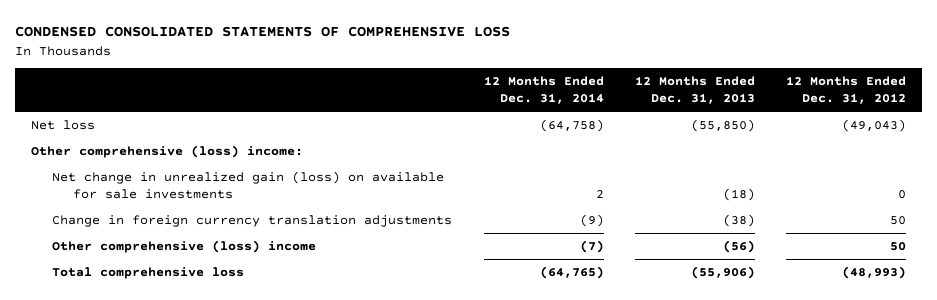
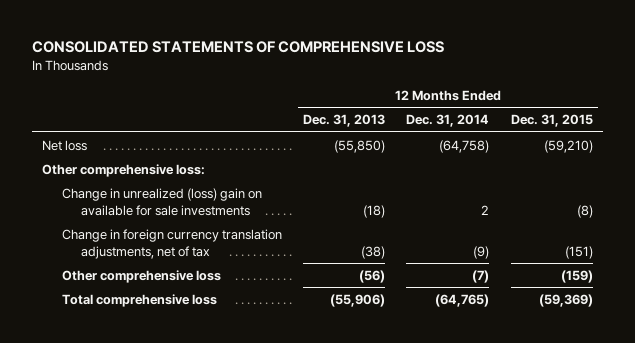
[15,26,511,38] CONDENSED CONSOLIDATED STATEMENTS OF COMPREHENSIVE LOSS -> [31,41,444,54] CONSOLIDATED STATEMENTS OF COMPREHENSIVE LOSS
[786,76,907,105] 12 Months Ended Dec. 31, 2012 -> none
none -> [510,114,593,128] Dec. 31, 2015
[30,144,303,158] Other comprehensive (loss) income: -> [42,163,206,177] Other comprehensive loss:
[52,170,445,199] Net change in unrealized gain (loss) on available for sale investments -> [61,187,262,216] Change in unrealized (loss) gain on available for sale investments
[52,214,453,227] Change in foreign currency translation adjustments -> [61,228,282,259] Change in foreign currency translation adjustments, net of tax
[52,239,317,253] Other comprehensive (loss) income -> [61,269,221,283] Other comprehensive loss

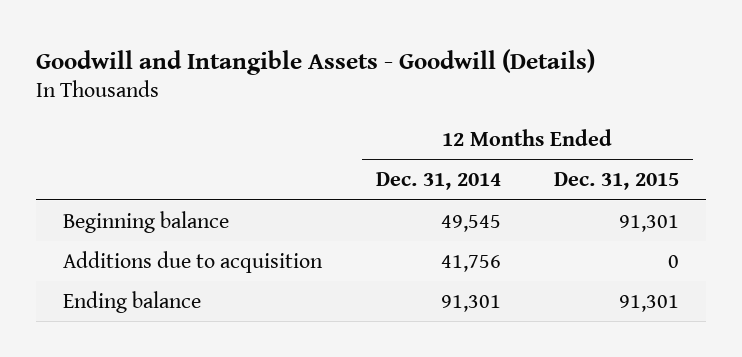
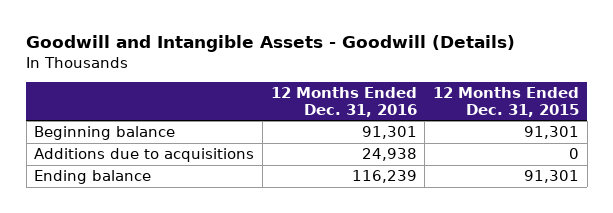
[375,172,501,191] Dec. 31, 2014 -> none
none -> [270,86,417,117] 12 Months Ended Dec. 31, 2016
[62,250,323,273] Additions due to acquisition -> [34,148,255,163] Additions due to acquisitions

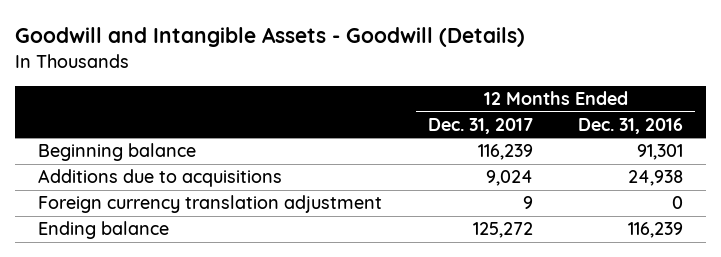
[432,86,579,117] 12 Months Ended Dec. 31, 2015 -> none
none -> [427,118,533,135] Dec. 31, 2017
none -> [37,195,382,214] Foreign currency translation adjustment

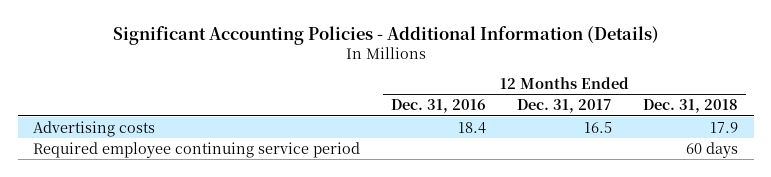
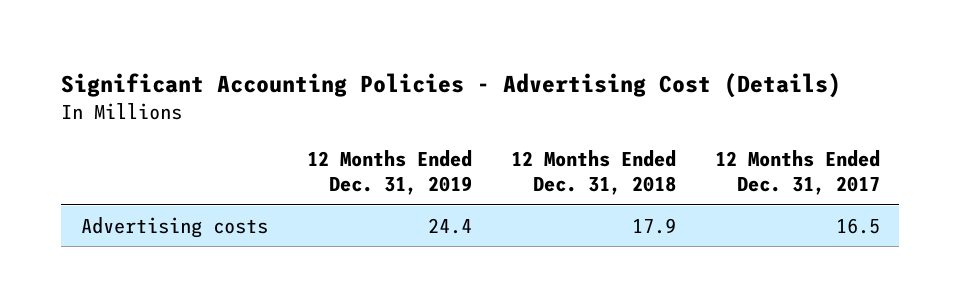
[112,25,659,45] Significant Accounting Policies - Additional Information (Details) -> [61,72,842,98] Significant Accounting Policies - Advertising Cost (Details)
[391,99,487,114] Dec. 31, 2016 -> none
none -> [306,149,472,196] 12 Months Ended Dec. 31, 2019
[33,141,361,158] Required employee continuing service period -> none

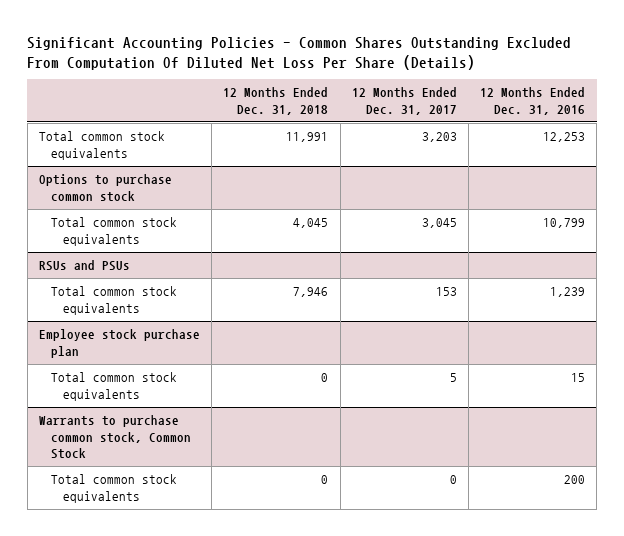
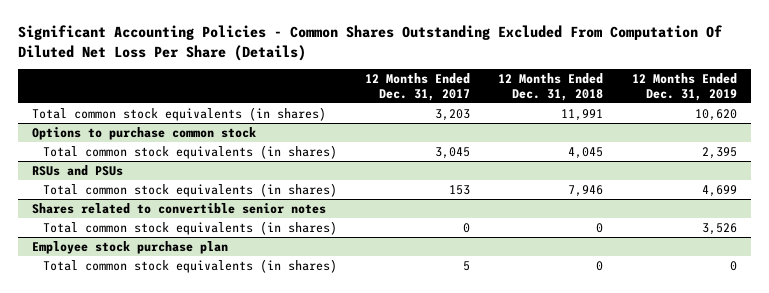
[480,87,586,115] 12 Months Ended Dec. 31, 2016 -> none
none -> [631,72,737,102] 12 Months Ended Dec. 31, 2019
[39,131,166,160] Total common stock equivalents -> [31,106,326,121] Total common stock equivalents (in shares)
[50,217,177,246] Total common stock equivalents -> [42,144,337,159] Total common stock equivalents (in shares)
[50,286,177,315] Total common stock equivalents -> [42,182,337,197] Total common stock equivalents (in shares)
none -> [31,202,326,214] Shares related to convertible senior notes
none -> [42,220,337,235] Total common stock equivalents (in shares)
[39,415,191,460] Warrants to purchase common stock, Common Stock -> none
[50,474,177,503] Total common stock equivalents -> none
[50,372,177,401] Total common stock equivalents -> [42,258,337,273] Total common stock equivalents (in shares)

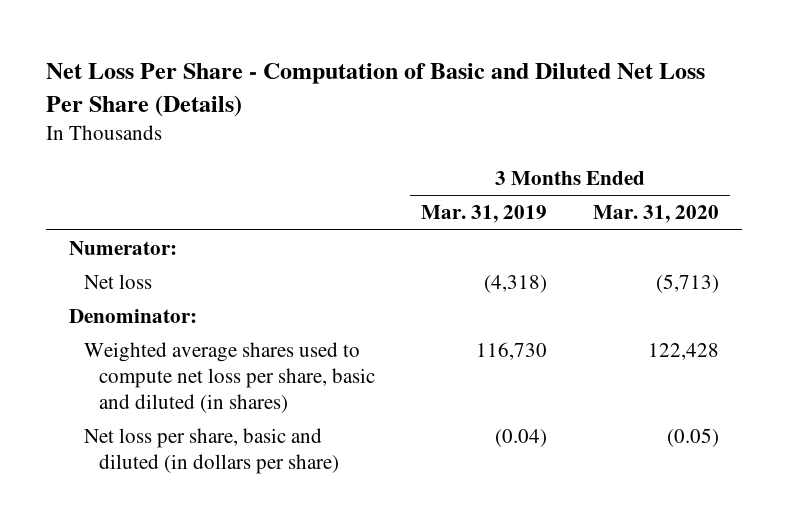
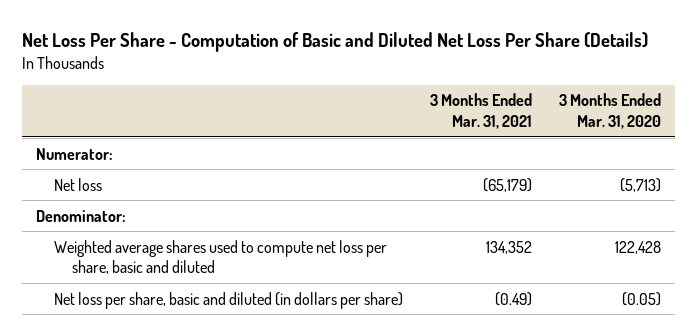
[421,205,548,224] Mar. 31, 2019 -> none
none -> [430,93,533,129] 3 Months Ended Mar. 31, 2021
[84,342,376,413] Weighted average shares used to compute net loss per share, basic and diluted (in shares) -> [53,239,387,275] Weighted average shares used to compute net loss per share, basic and diluted

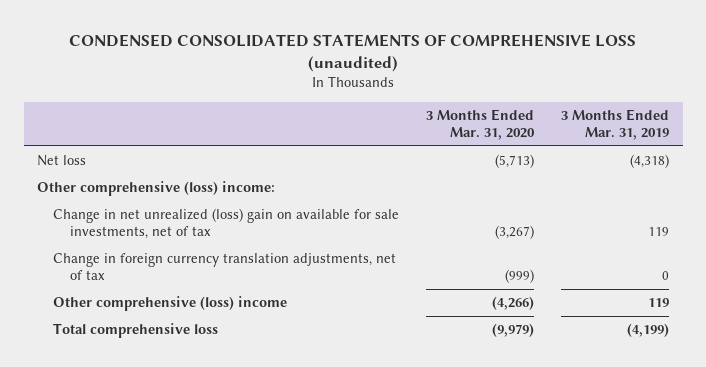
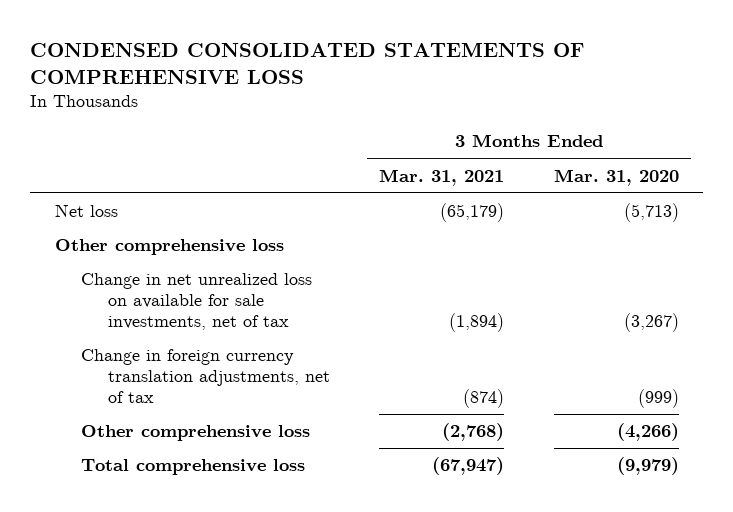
[69,33,637,73] CONDENSED CONSOLIDATED STATEMENTS OF COMPREHENSIVE LOSS (unaudited) -> [29,41,584,84] CONDENSED CONSOLIDATED STATEMENTS OF COMPREHENSIVE LOSS
[561,109,670,141] 3 Months Ended Mar. 31, 2019 -> none
none -> [379,168,505,186] Mar. 31, 2021
[36,181,275,197] Other comprehensive (loss) income: -> [54,239,284,256] Other comprehensive loss
[53,208,400,240] Change in net unrealized (loss) gain on available for sale investments, net of tax -> [81,273,313,330] Change in net unrealized loss on available for sale investments, net of tax
[53,296,288,312] Other comprehensive (loss) income -> [81,425,311,442] Other comprehensive loss

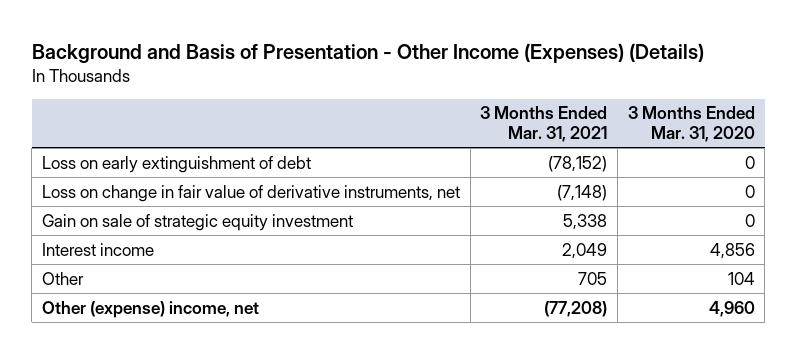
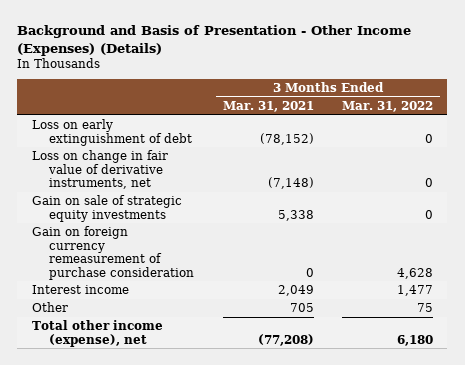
[627,106,755,143] 3 Months Ended Mar. 31, 2020 -> none
none -> [342,100,434,112] Mar. 31, 2022
[42,213,354,231] Gain on sale of strategic equity investment -> [31,195,182,222] Gain on sale of strategic equity investments
none -> [31,226,195,280] Gain on foreign currency remeasurement of purchase consideration
[42,300,260,318] Other (expense) income, net -> [31,320,163,347] Total other income (expense), net

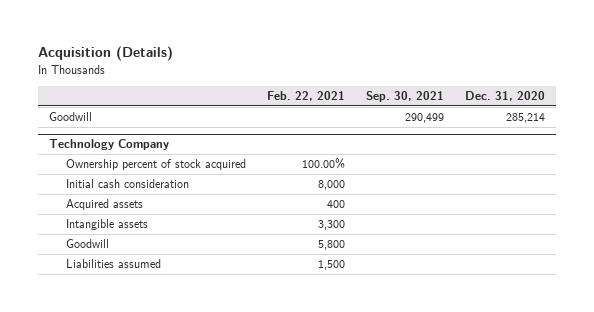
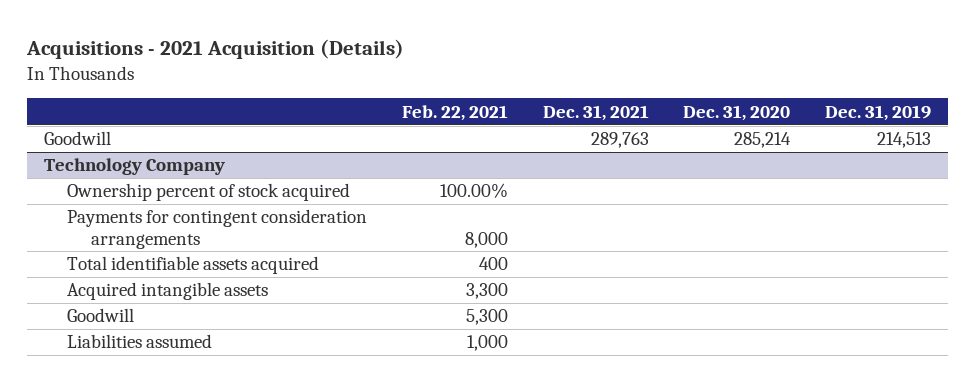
[38,46,174,62] Acquisition (Details) -> [25,39,404,60] Acquisitions - 2021 Acquisition (Details)
[366,90,445,102] Sep. 30, 2021 -> none
none -> [542,104,649,121] Dec. 31, 2021
none -> [824,104,931,121] Dec. 31, 2019
[66,179,190,189] Initial cash consideration -> [67,209,368,249] Payments for contingent consideration arrangements
[66,199,144,211] Acquired assets -> [67,256,320,275] Total identifiable assets acquired
[66,219,149,231] Intangible assets -> [67,282,269,301] Acquired intangible assets
[318,240,346,251] 5,800 -> [465,309,508,326] 5,300
[318,260,346,271] 1,500 -> [466,335,508,352] 1,000

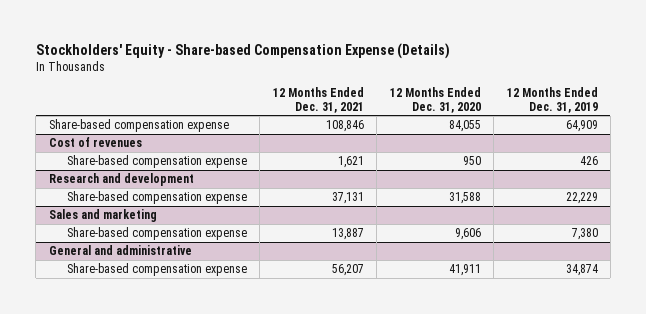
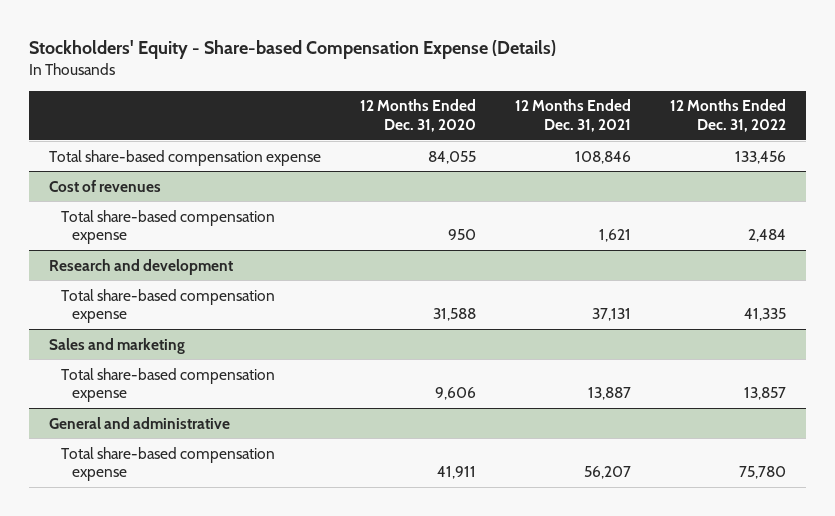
[506,86,598,113] 12 Months Ended Dec. 31, 2019 -> none
none -> [670,99,787,133] 12 Months Ended Dec. 31, 2022
[48,119,229,133] Share-based compensation expense -> [48,149,321,166] Total share-based compensation expense
[66,155,247,169] Share-based compensation expense -> [60,209,275,245] Total share-based compensation expense
[66,191,247,205] Share-based compensation expense -> [60,288,275,324] Total share-based compensation expense
[66,227,247,241] Share-based compensation expense -> [60,367,275,403] Total share-based compensation expense
[66,263,247,277] Share-based compensation expense -> [60,446,275,482] Total share-based compensation expense

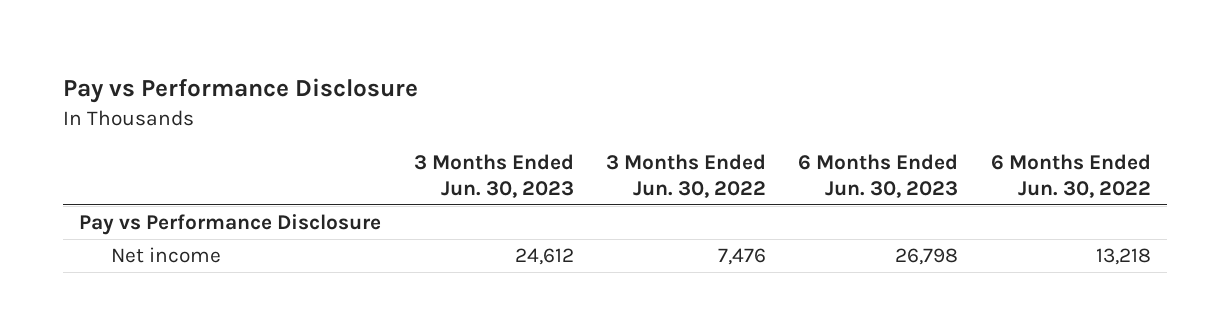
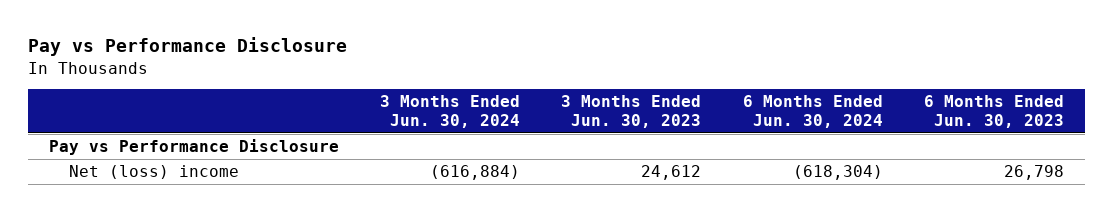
[606,153,767,198] 3 Months Ended Jun. 30, 2022 -> none
[990,153,1151,198] 6 Months Ended Jun. 30, 2022 -> none
none -> [380,95,521,128] 3 Months Ended Jun. 30, 2024
none -> [742,95,883,128] 6 Months Ended Jun. 30, 2024
[111,247,222,264] Net income -> [68,165,239,180] Net (loss) income

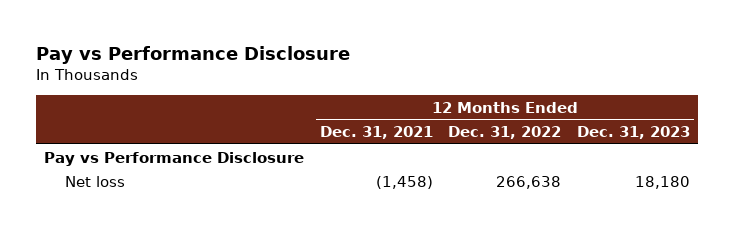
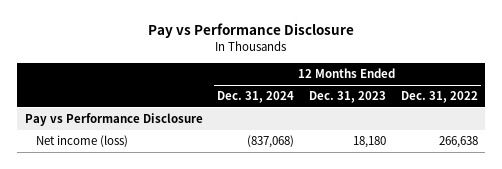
[319,126,433,140] Dec. 31, 2021 -> none
none -> [217,91,295,104] Dec. 31, 2024
[65,175,126,187] Net loss -> [36,135,129,148] Net income (loss)

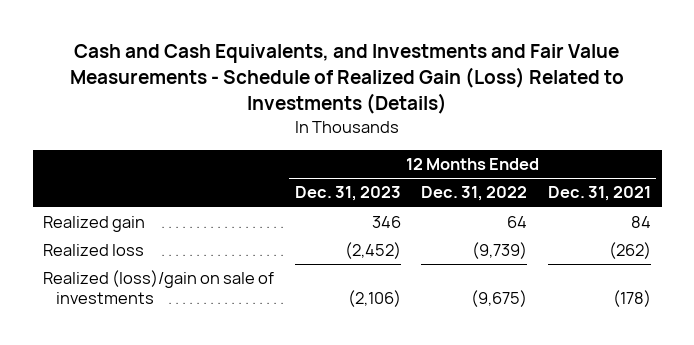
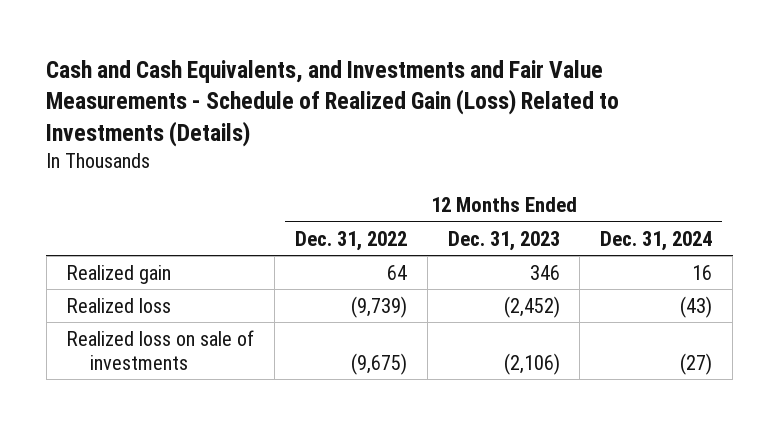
[548,186,652,202] Dec. 31, 2021 -> none
none -> [600,230,713,251] Dec. 31, 2024
[42,270,274,304] Realized (loss)/gain on sale of investments -> [66,329,255,370] Realized loss on sale of investments

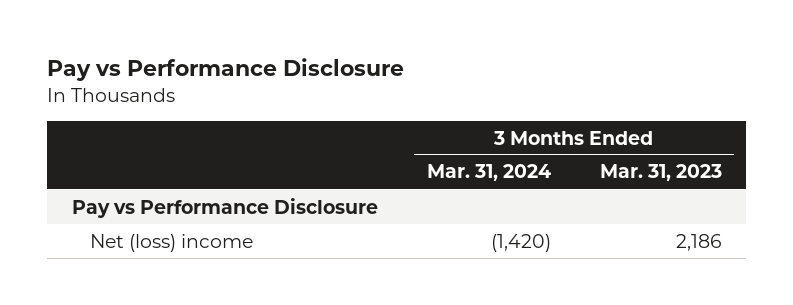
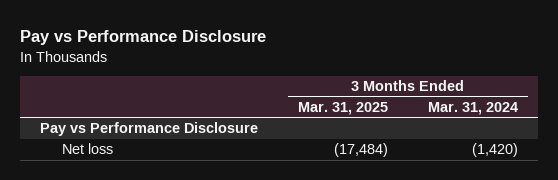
[599,164,722,182] Mar. 31, 2023 -> none
none -> [298,101,389,115] Mar. 31, 2025
[90,233,254,252] Net (loss) income -> [62,143,114,155] Net loss

